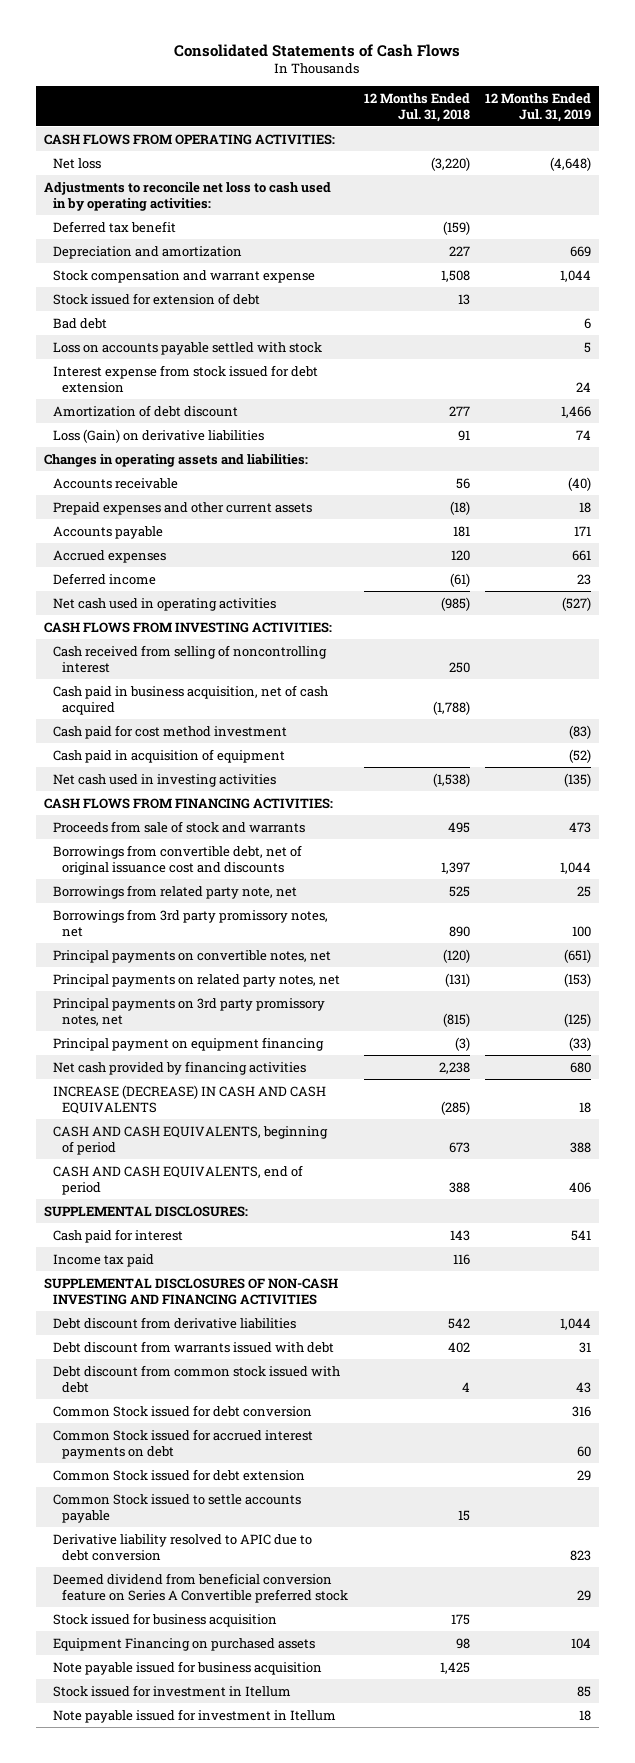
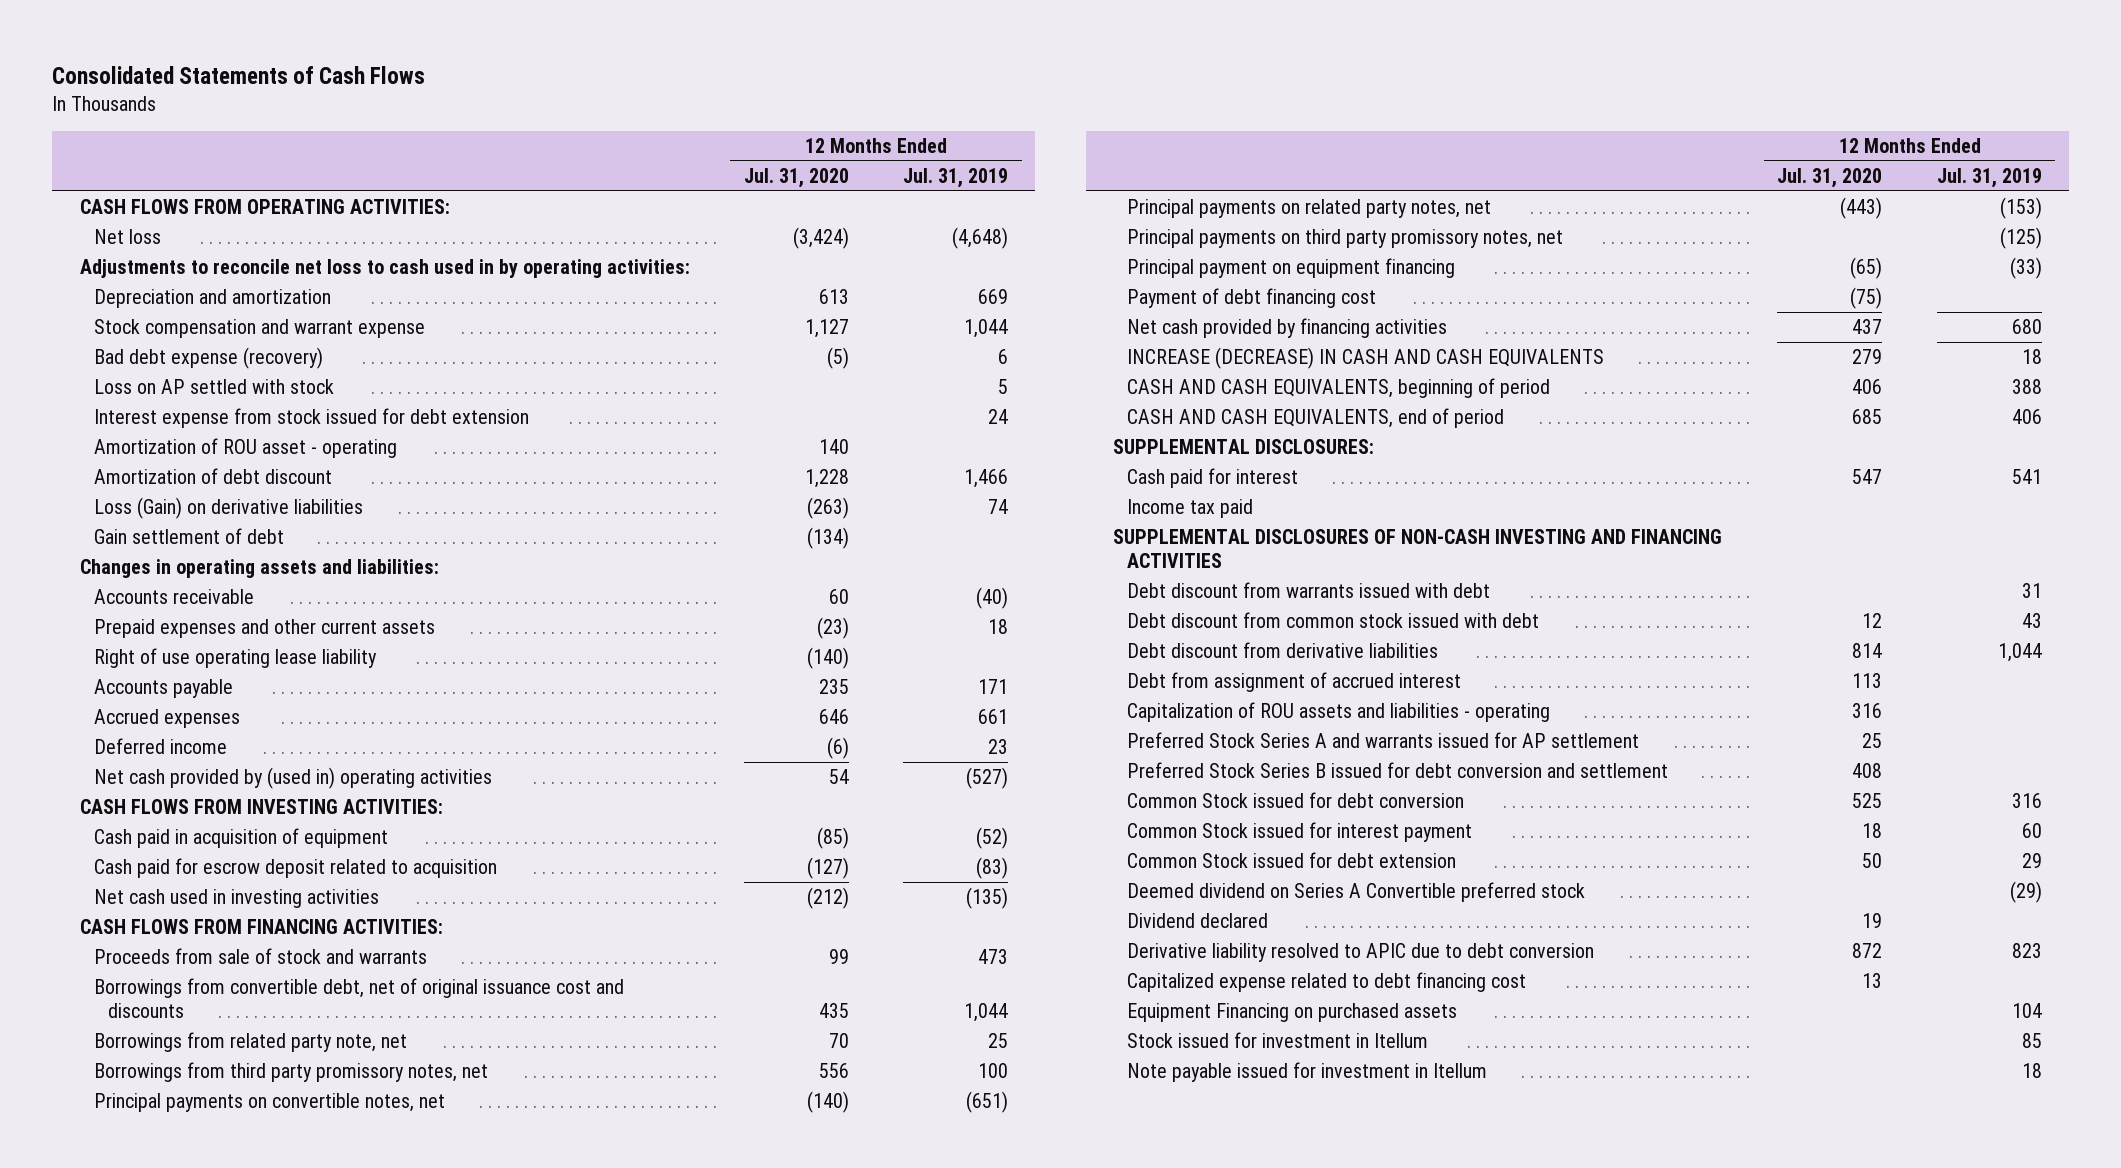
[363,92,470,122] 12 Months Ended Jul. 31, 2018 -> none
none -> [743,167,849,188] Jul. 31, 2020
[52,220,176,233] Deferred tax benefit -> none
[52,292,260,305] Stock issued for extension of debt -> none
[52,317,107,329] Bad debt -> [93,347,323,370] Bad debt expense (recovery)
[52,341,322,355] Loss on accounts payable settled with stock -> [93,379,334,395] Loss on AP settled with stock
none -> [93,438,397,459] Amortization of ROU asset - operating
none -> [93,528,284,545] Gain settlement of debt
none -> [93,648,377,669] Right of use operating lease liability
[52,597,276,611] Net cash used in operating activities -> [93,767,492,790] Net cash provided by (used in) operating activities
[52,644,327,673] Cash received from selling of noncontrolling interest -> none
[52,684,328,715] Cash paid in business acquisition, net of cash acquired -> none
[52,724,287,739] Cash paid for cost method investment -> none
none -> [93,858,497,879] Cash paid for escrow deposit related to acquisition
[52,908,328,937] Borrowings from 3rd party promissory notes, net -> [93,1062,488,1083] Borrowings from third party promissory notes, net
[52,997,325,1026] Principal payments on 3rd party promissory notes, net -> [1127,229,1564,249] Principal payments on third party promissory notes, net
none -> [1127,288,1377,309] Payment of debt financing cost
[52,1316,296,1329] Debt discount from derivative liabilities -> [1127,642,1439,659] Debt discount from derivative liabilities
none -> [1127,672,1462,693] Debt from assignment of accrued interest
none -> [1127,702,1551,723] Capitalization of ROU assets and liabilities - operating
none -> [1127,732,1640,749] Preferred Stock Series A and warrants issued for AP settlement
none -> [1127,762,1669,779] Preferred Stock Series B issued for debt conversion and settlement
[52,1428,313,1459] Common Stock issued for accrued interest payments on debt -> [1127,822,1473,843] Common Stock issued for interest payment
[52,1493,301,1523] Common Stock issued to settle accounts payable -> none
none -> [1127,882,1586,903] Deemed dividend on Series A Convertible preferred stock
none -> [1127,913,1269,929] Dividend declared
[52,1572,348,1603] Deemed dividend from beneficial conversion feature on Series A Convertible preferred stock -> none
[52,1612,277,1627] Stock issued for business acquisition -> none
none -> [1127,972,1527,993] Capitalized expense related to debt financing cost
[52,1660,322,1675] Note payable issued for business acquisition -> none

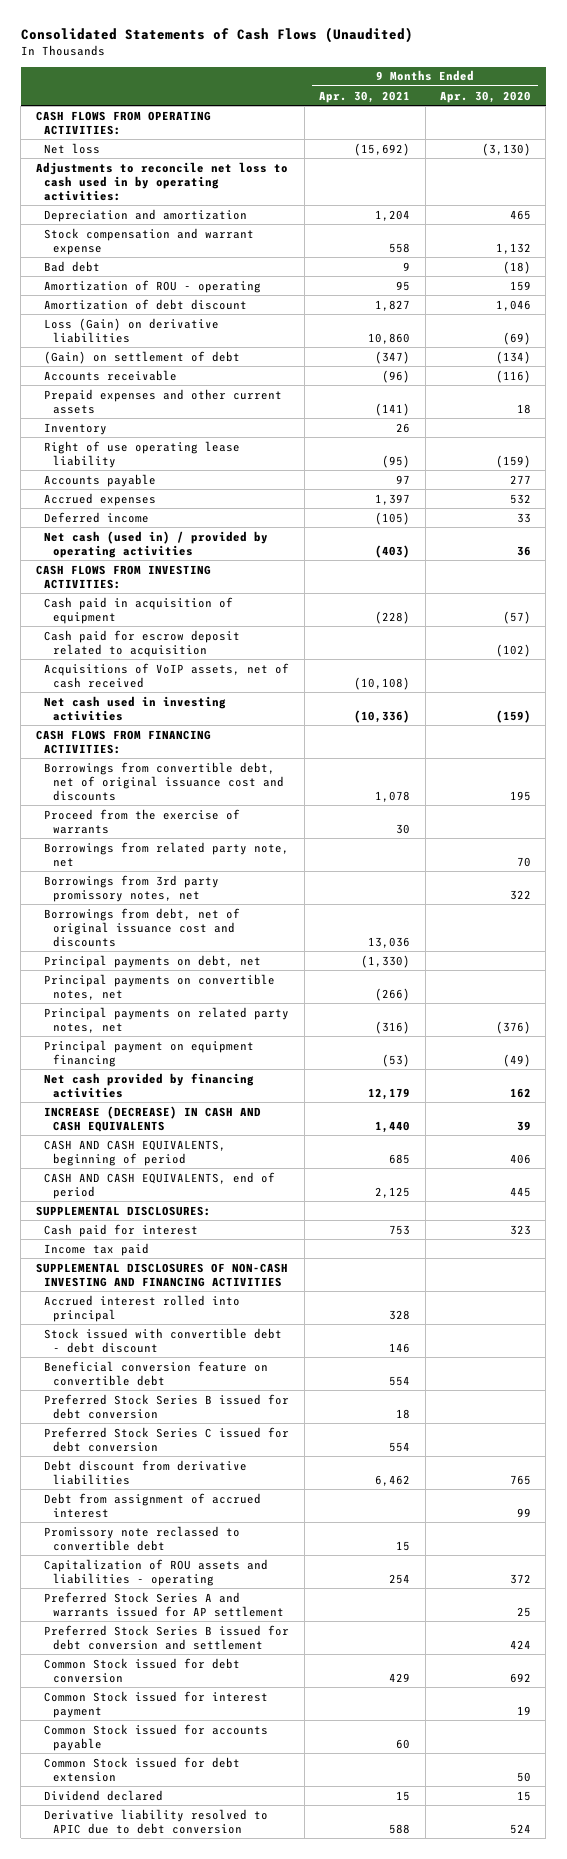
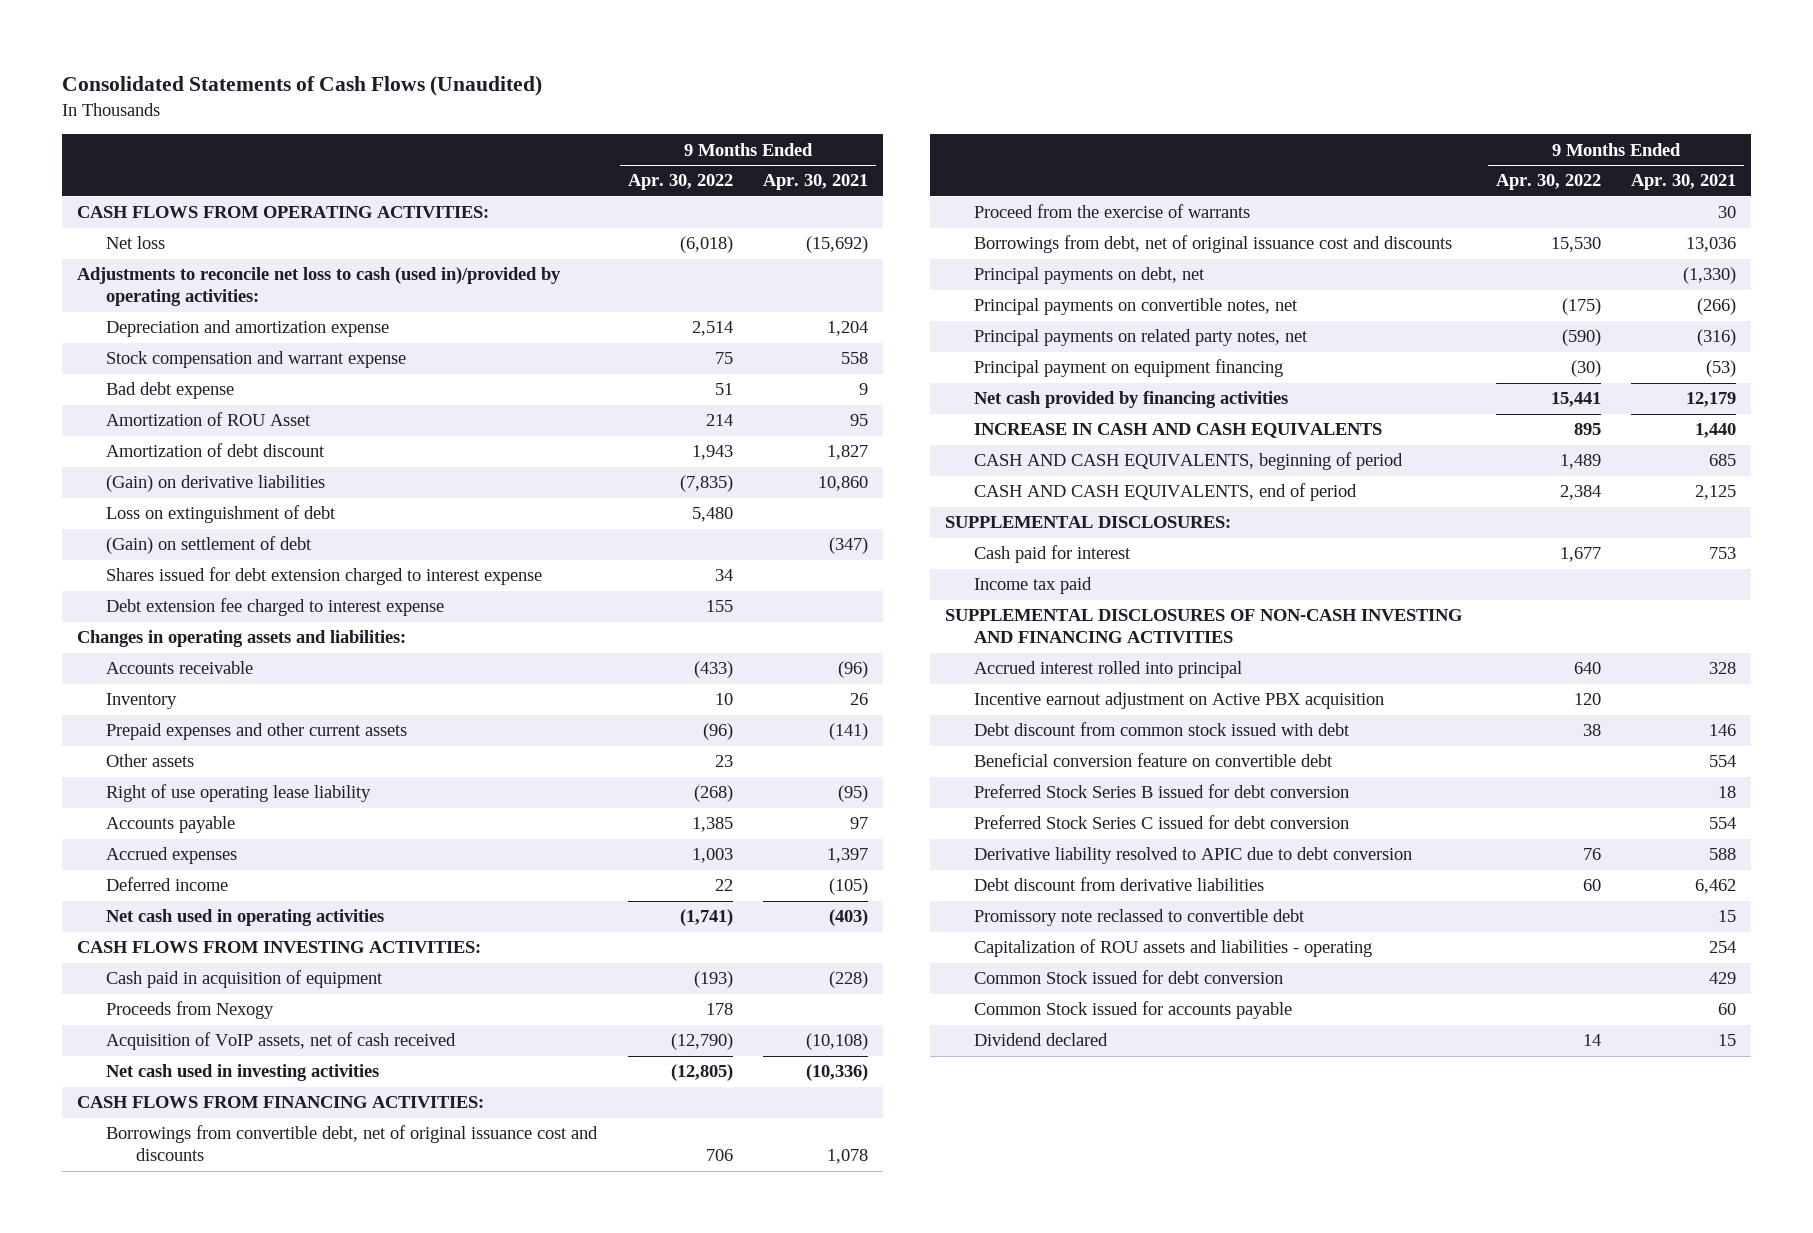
[439,90,531,103] Apr. 30, 2020 -> none
none -> [627,174,733,191] Apr. 30, 2022
[35,161,288,201] Adjustments to reconcile net loss to cash used in by operating activities: -> [77,267,562,307] Adjustments to reconcile net loss to cash (used in)/provided by operating activities:
[44,208,248,222] Depreciation and amortization -> [106,320,390,338] Depreciation and amortization expense
[44,260,101,272] Bad debt -> [106,382,235,400] Bad debt expense
[44,279,262,293] Amortization of ROU - operating -> [106,412,312,427] Amortization of ROU Asset
[44,317,220,343] Loss (Gain) on derivative liabilities -> [106,475,326,493] (Gain) on derivative liabilities
none -> [106,505,337,524] Loss on extinguishment of debt
none -> [106,567,543,586] Shares issued for debt extension charged to interest expense
none -> [106,598,445,617] Debt extension fee charged to interest expense
none -> [77,630,407,648] Changes in operating assets and liabilities:
[44,388,283,414] Prepaid expenses and other current assets -> [106,723,408,741] Prepaid expenses and other current assets
none -> [106,754,195,768] Other assets
[44,530,269,558] Net cash (used in) / provided by operating activities -> [106,909,385,927] Net cash used in operating activities
[44,629,241,657] Cash paid for escrow deposit related to acquisition -> none
none -> [106,1001,275,1020] Proceeds from Nexogy
[44,662,290,688] Acquisitions of VoIP assets, net of cash received -> [106,1032,457,1051] Acquisition of VoIP assets, net of cash received
[44,841,290,867] Borrowings from related party note, net -> none
[44,874,220,902] Borrowings from 3rd party promissory notes, net -> none
[44,1105,262,1132] INCREASE (DECREASE) IN CASH AND CASH EQUIVALENTS -> [974,423,1383,439] INCREASE IN CASH AND CASH EQUIVALENTS
none -> [974,692,1385,710] Incentive earnout adjustment on Active PBX acquisition
[44,1327,283,1353] Stock issued with convertible debt - debt discount -> [974,722,1351,737] Debt discount from common stock issued with debt
[44,1808,269,1834] Derivative liability resolved to APIC due to debt conversion -> [974,847,1413,865] Derivative liability resolved to APIC due to debt conversion
[44,1492,262,1518] Debt from assignment of accrued interest -> none
[44,1591,285,1617] Preferred Stock Series A and warrants issued for AP settlement -> none
[44,1624,290,1650] Preferred Stock Series B issued for debt conversion and settlement -> none
[44,1690,269,1718] Common Stock issued for interest payment -> none
[44,1756,241,1782] Common Stock issued for debt extension -> none

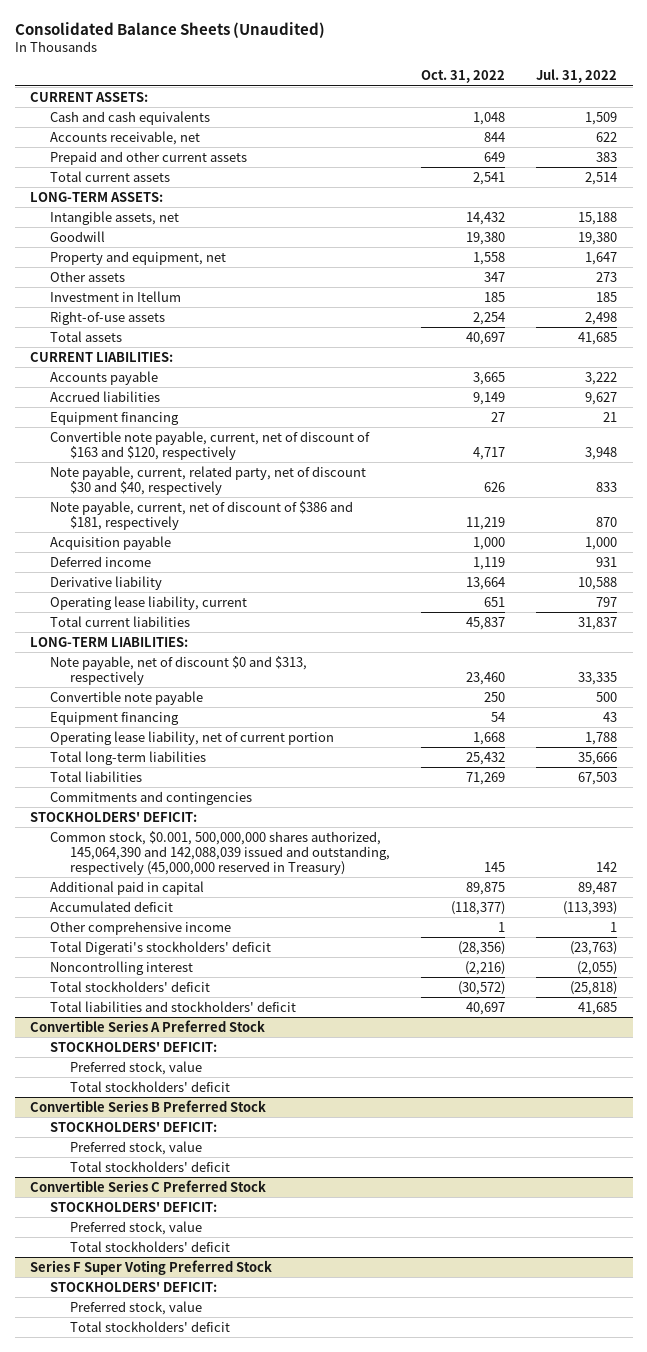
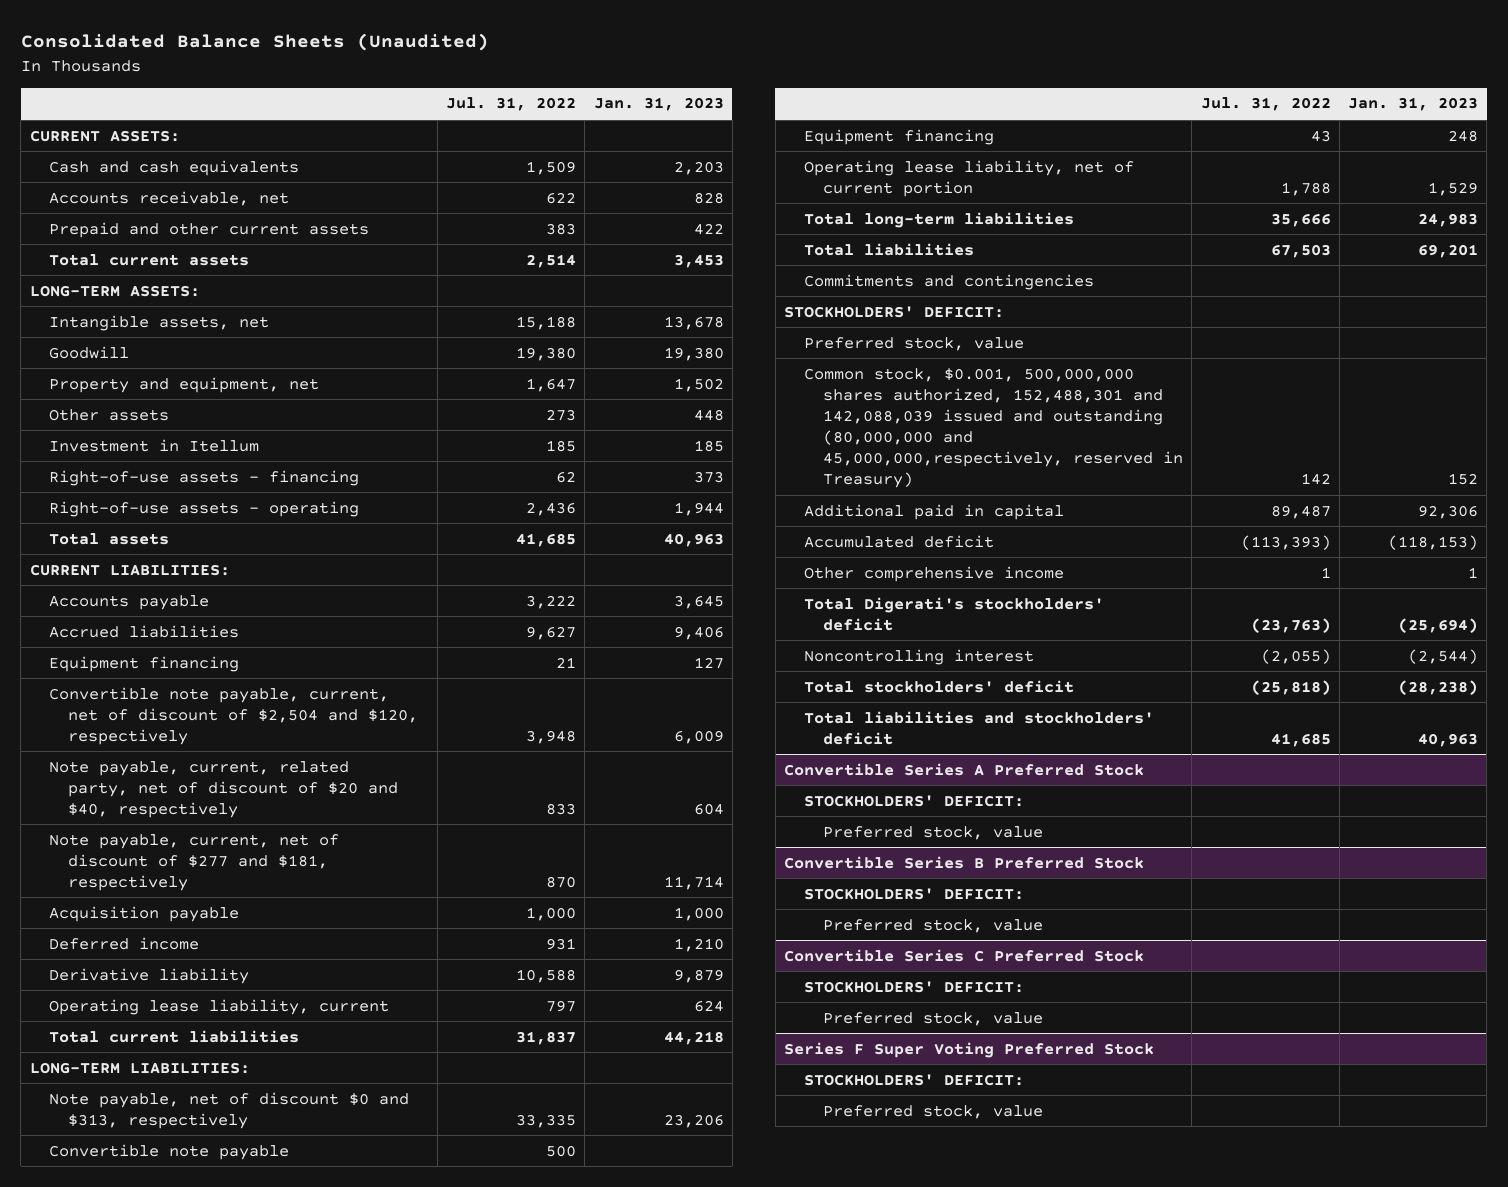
[420,70,505,84] Oct. 31, 2022 -> none
none -> [593,97,724,112] Jan. 31, 2023
[50,310,166,325] Right-of-use assets -> [49,469,360,486] Right-of-use assets - financing
[585,311,618,325] 2,498 -> [556,470,577,483] 62
none -> [49,500,360,517] Right-of-use assets - operating
[50,430,371,460] Convertible note payable, current, net of discount of $163 and $120, respectively -> [49,686,419,745] Convertible note payable, current, net of discount of $2,504 and $120, respectively
[50,465,367,495] Note payable, current, related party, net of discount $30 and $40, respectively -> [49,760,399,818] Note payable, current, related party, net of discount of $20 and $40, respectively
[50,500,354,530] Note payable, current, net of discount of $386 and $181, respectively -> [49,833,340,891] Note payable, current, net of discount of $277 and $181, respectively
none -> [803,336,1024,351] Preferred stock, value
[50,830,390,875] Common stock, $0.001, 500,000,000 shares authorized, 145,064,390 and 142,088,039 issued and outstanding, respectively (45,000,000 reserved in Treasury) -> [803,367,1183,488] Common stock, $0.001, 500,000,000 shares authorized, 152,488,301 and 142,088,039 issued and outstanding (80,000,000 and 45,000,000,respectively, reserved in Treasury)
[69,1080,230,1092] Total stockholders' deficit -> none
[69,1160,230,1172] Total stockholders' deficit -> none
[69,1240,230,1252] Total stockholders' deficit -> none
[69,1320,230,1332] Total stockholders' deficit -> none

